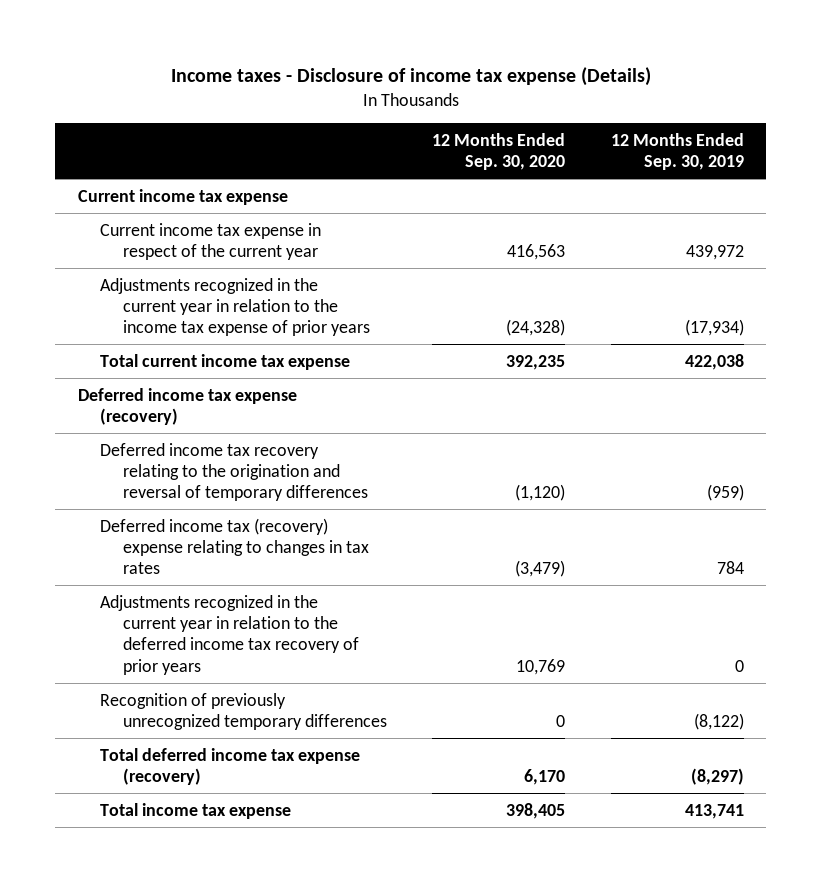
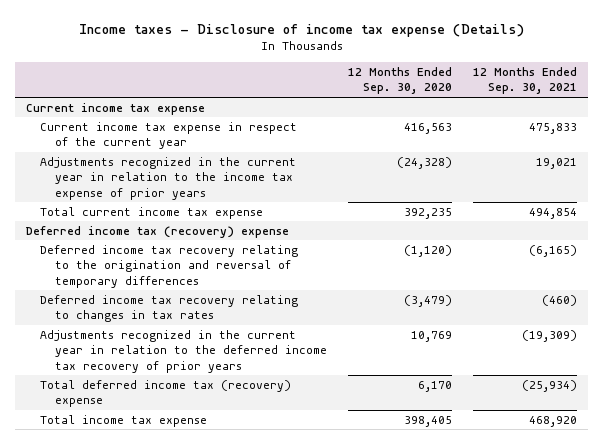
[610,132,744,171] 12 Months Ended Sep. 30, 2019 -> none
none -> [473,67,578,95] 12 Months Ended Sep. 30, 2021
[77,387,297,425] Deferred income tax expense (recovery) -> [26,225,290,238] Deferred income tax (recovery) expense
[100,517,369,575] Deferred income tax (recovery) expense relating to changes in tax rates -> [40,294,299,323] Deferred income tax recovery relating to changes in tax rates
[100,692,387,730] Recognition of previously unrecognized temporary differences -> none
[100,747,361,785] Total deferred income tax expense (recovery) -> [40,379,292,408] Total deferred income tax (recovery) expense

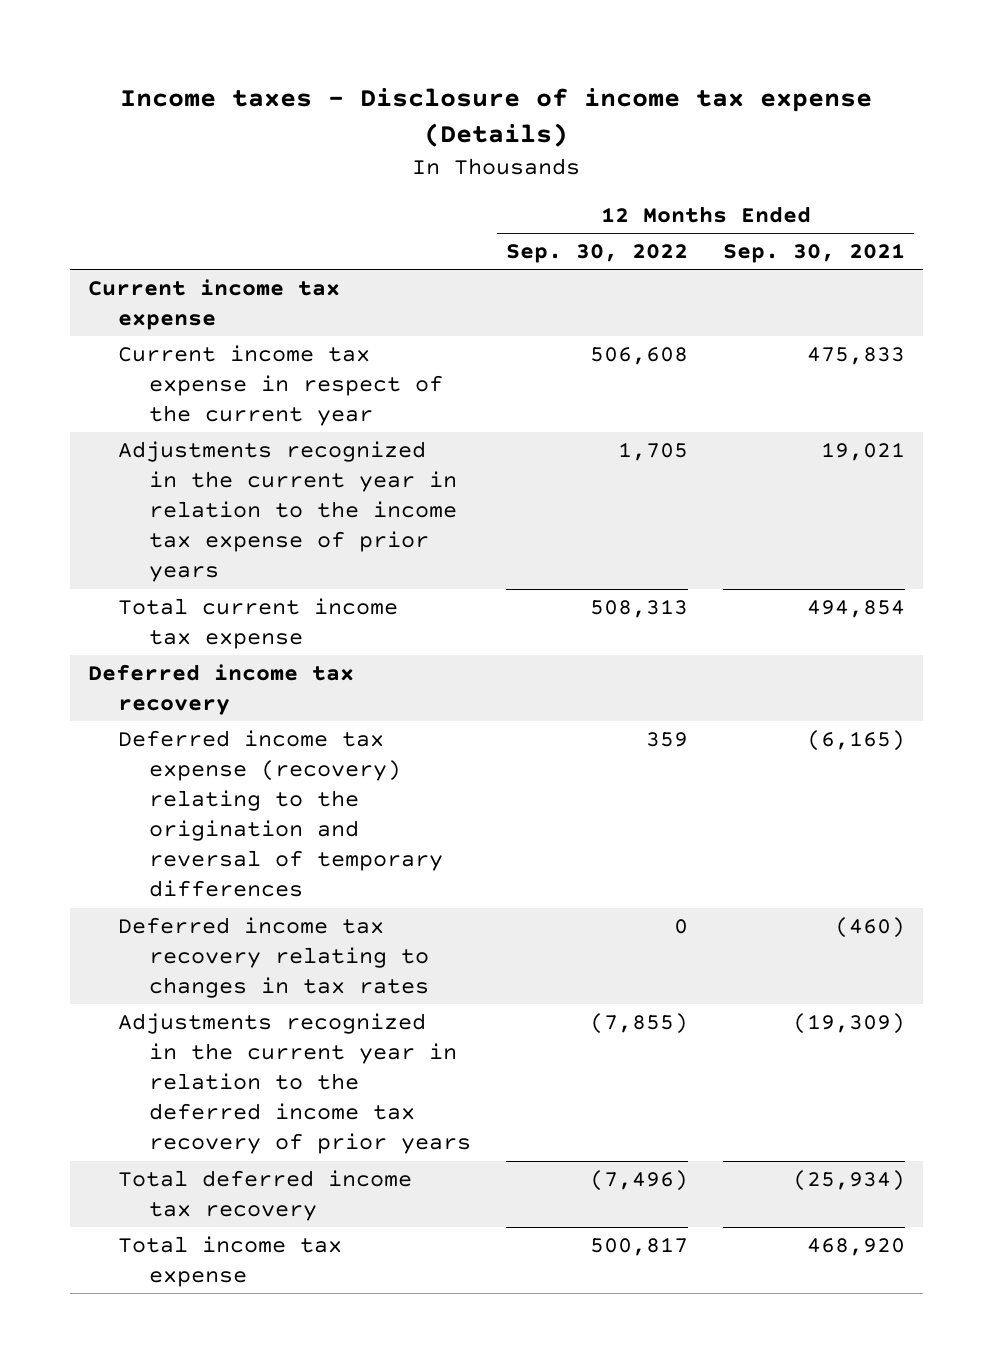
[348,67,453,95] 12 Months Ended Sep. 30, 2020 -> none
none -> [505,244,688,264] Sep. 30, 2022
[26,225,290,238] Deferred income tax (recovery) expense -> [87,663,354,716] Deferred income tax recovery
[40,244,299,288] Deferred income tax recovery relating to the origination and reversal of temporary differences -> [118,729,443,898] Deferred income tax expense (recovery) relating to the origination and reversal of temporary differences
[40,379,292,408] Total deferred income tax (recovery) expense -> [118,1169,413,1222] Total deferred income tax recovery

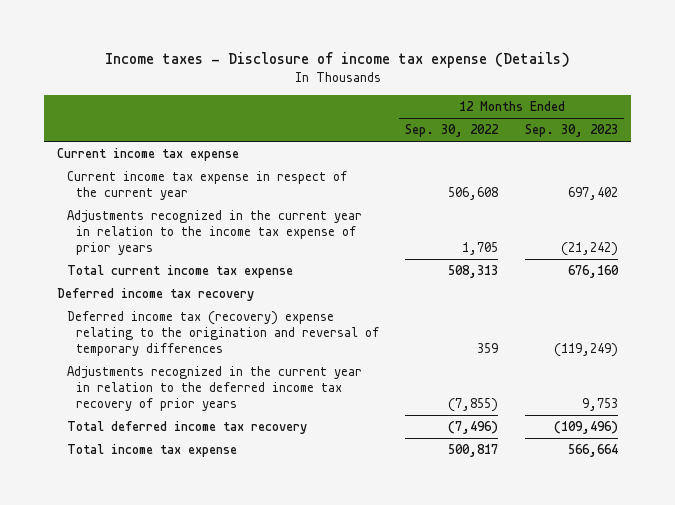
[723,243,906,264] Sep. 30, 2021 -> none
none -> [524,124,618,138] Sep. 30, 2023
[118,916,429,999] Deferred income tax recovery relating to changes in tax rates -> none
[118,729,443,898] Deferred income tax expense (recovery) relating to the origination and reversal of temporary differences -> [66,311,380,356] Deferred income tax (recovery) expense relating to the origination and reversal of temporary differences

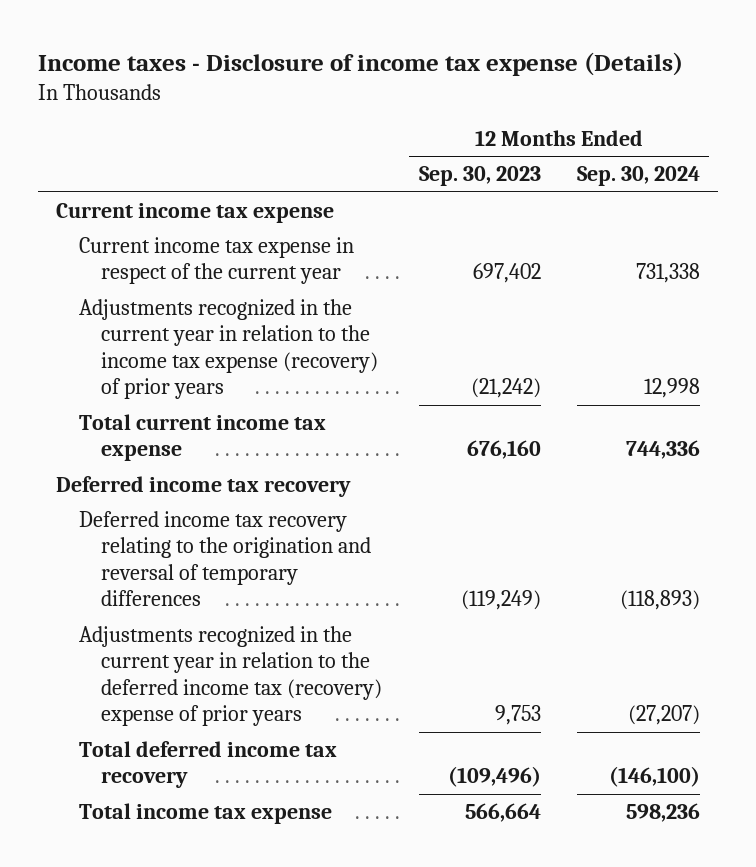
[405,124,500,138] Sep. 30, 2022 -> none
none -> [577,166,701,187] Sep. 30, 2024
[66,210,362,255] Adjustments recognized in the current year in relation to the income tax expense of prior years -> [78,298,379,400] Adjustments recognized in the current year in relation to the income tax expense (recovery) of prior years
[66,311,380,356] Deferred income tax (recovery) expense relating to the origination and reversal of temporary differences -> [78,510,372,607] Deferred income tax recovery relating to the origination and reversal of temporary differences
[66,366,362,411] Adjustments recognized in the current year in relation to the deferred income tax recovery of prior years -> [78,625,383,727] Adjustments recognized in the current year in relation to the deferred income tax (recovery) expense of prior years

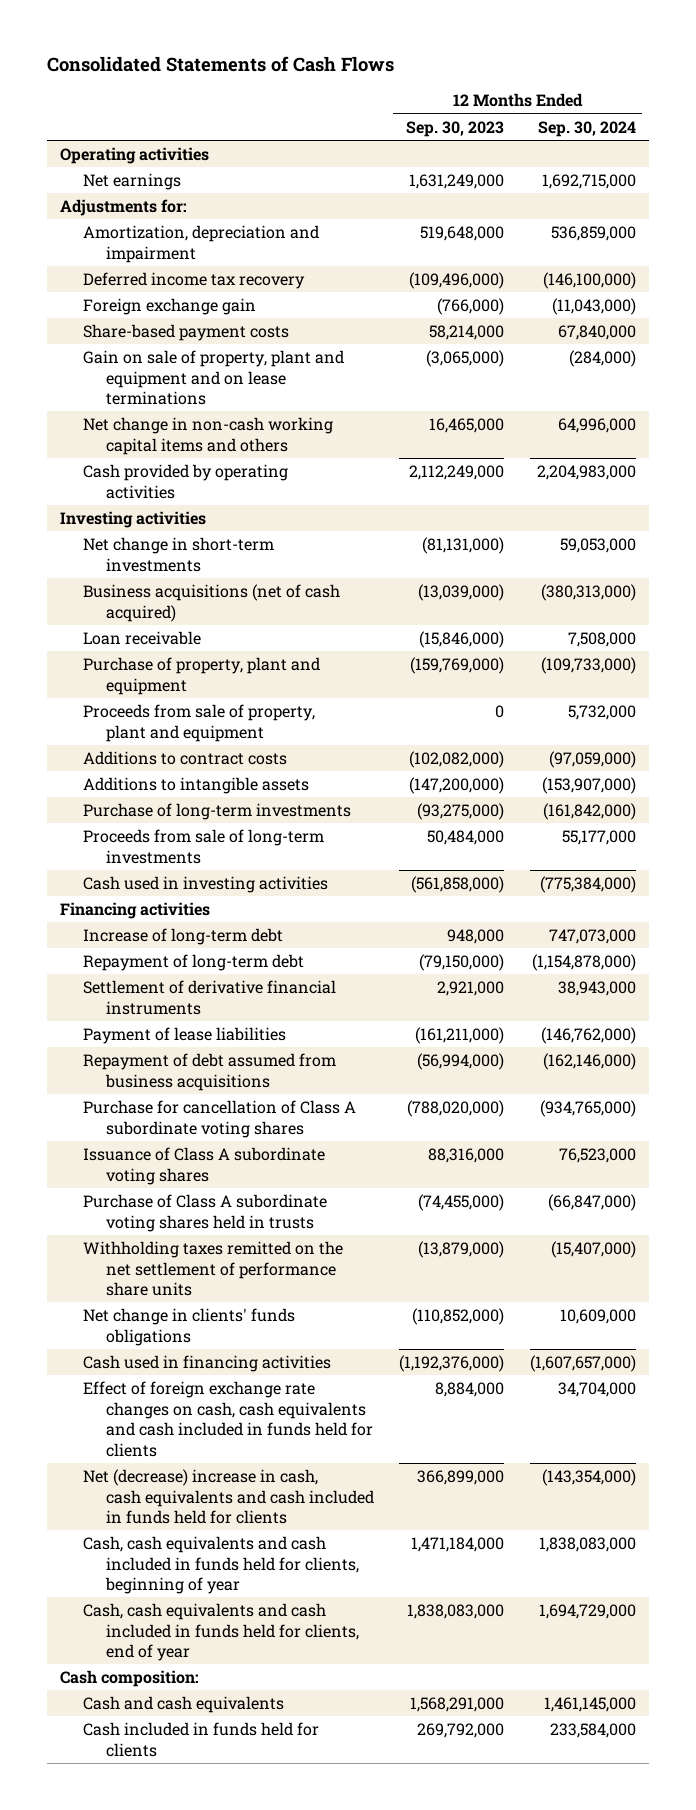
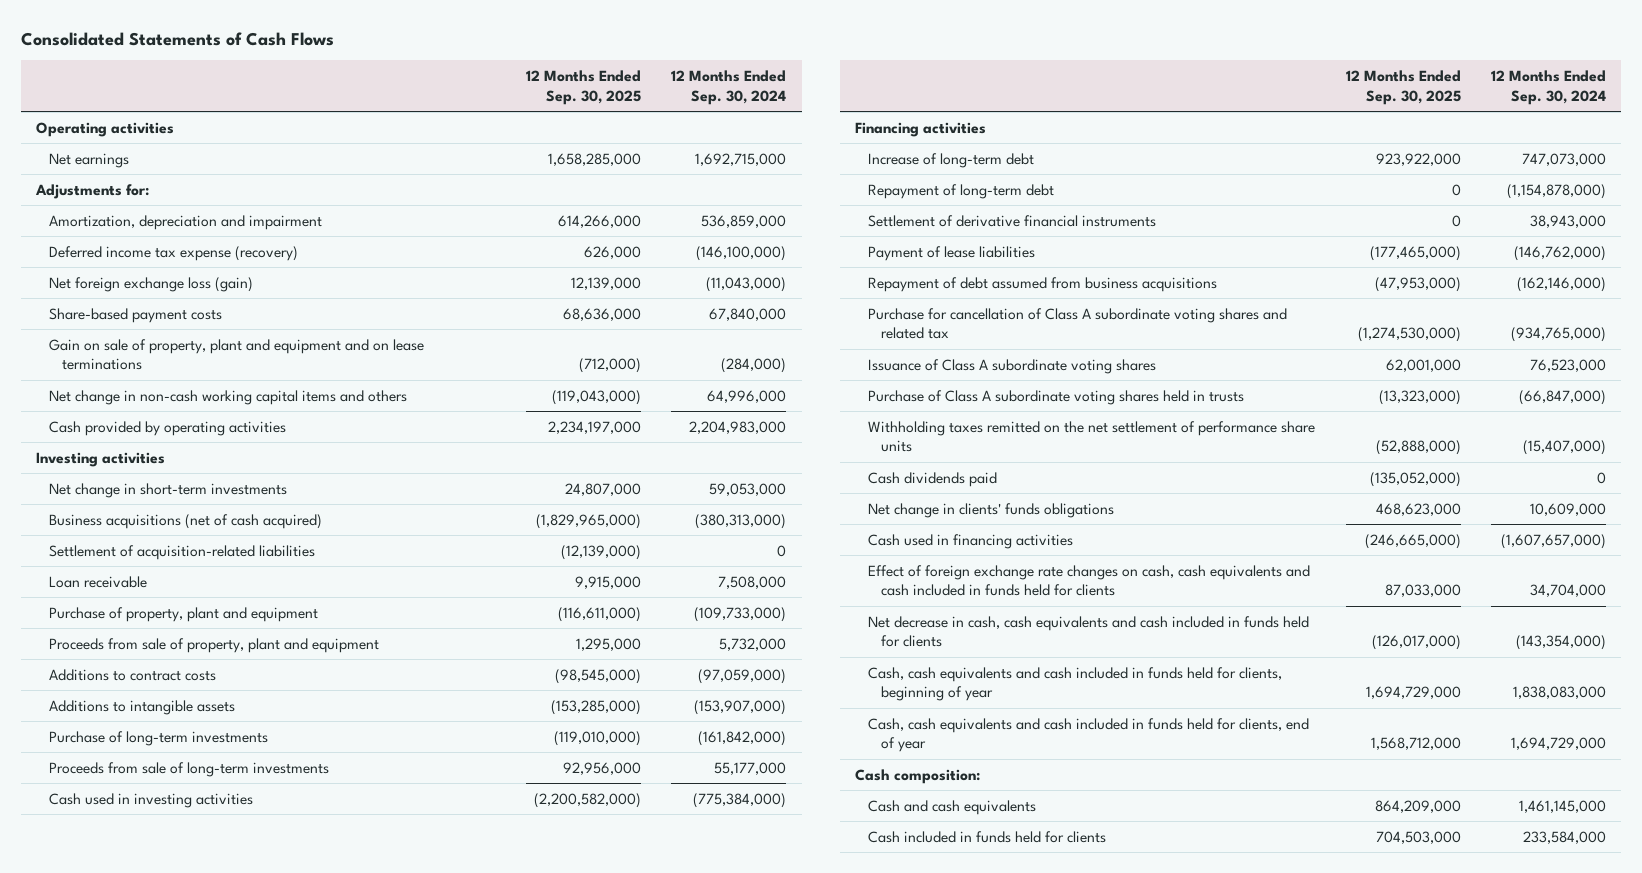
[406,120,505,137] Sep. 30, 2023 -> none
none -> [526,69,642,105] 12 Months Ended Sep. 30, 2025
[82,271,305,289] Deferred income tax recovery -> [48,245,298,261] Deferred income tax expense (recovery)
[82,297,256,315] Foreign exchange gain -> [48,276,253,292] Net foreign exchange loss (gain)
none -> [48,544,315,560] Settlement of acquisition-related liabilities
[82,1099,356,1138] Purchase for cancellation of Class A subordinate voting shares -> [868,307,1288,340] Purchase for cancellation of Class A subordinate voting shares and related tax
none -> [868,471,998,487] Cash dividends paid
[82,1468,374,1525] Net (decrease) increase in cash, cash equivalents and cash included in funds held for clients -> [868,615,1310,648] Net decrease in cash, cash equivalents and cash included in funds held for clients

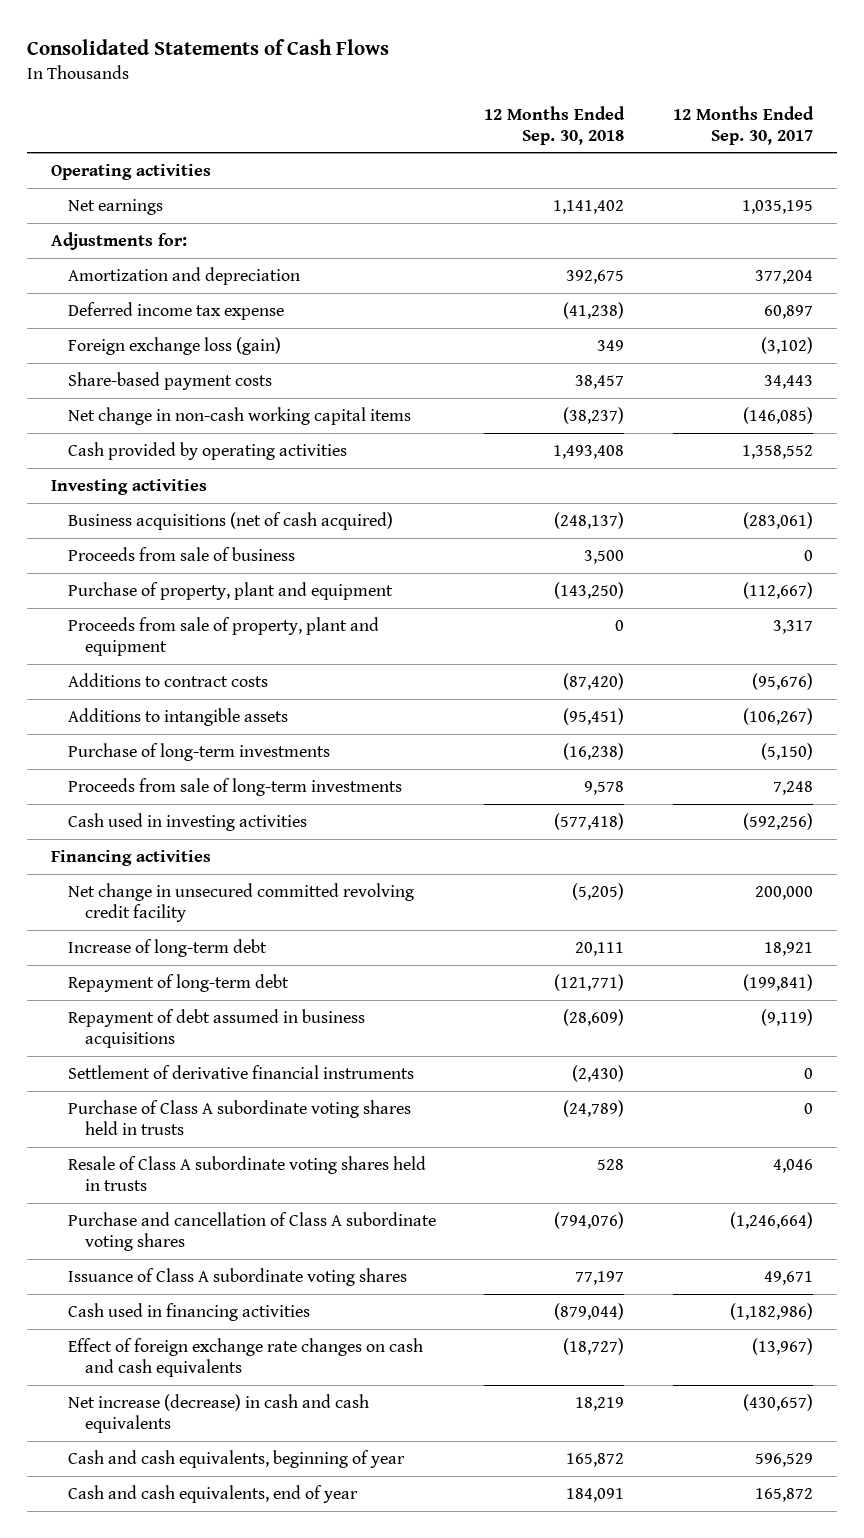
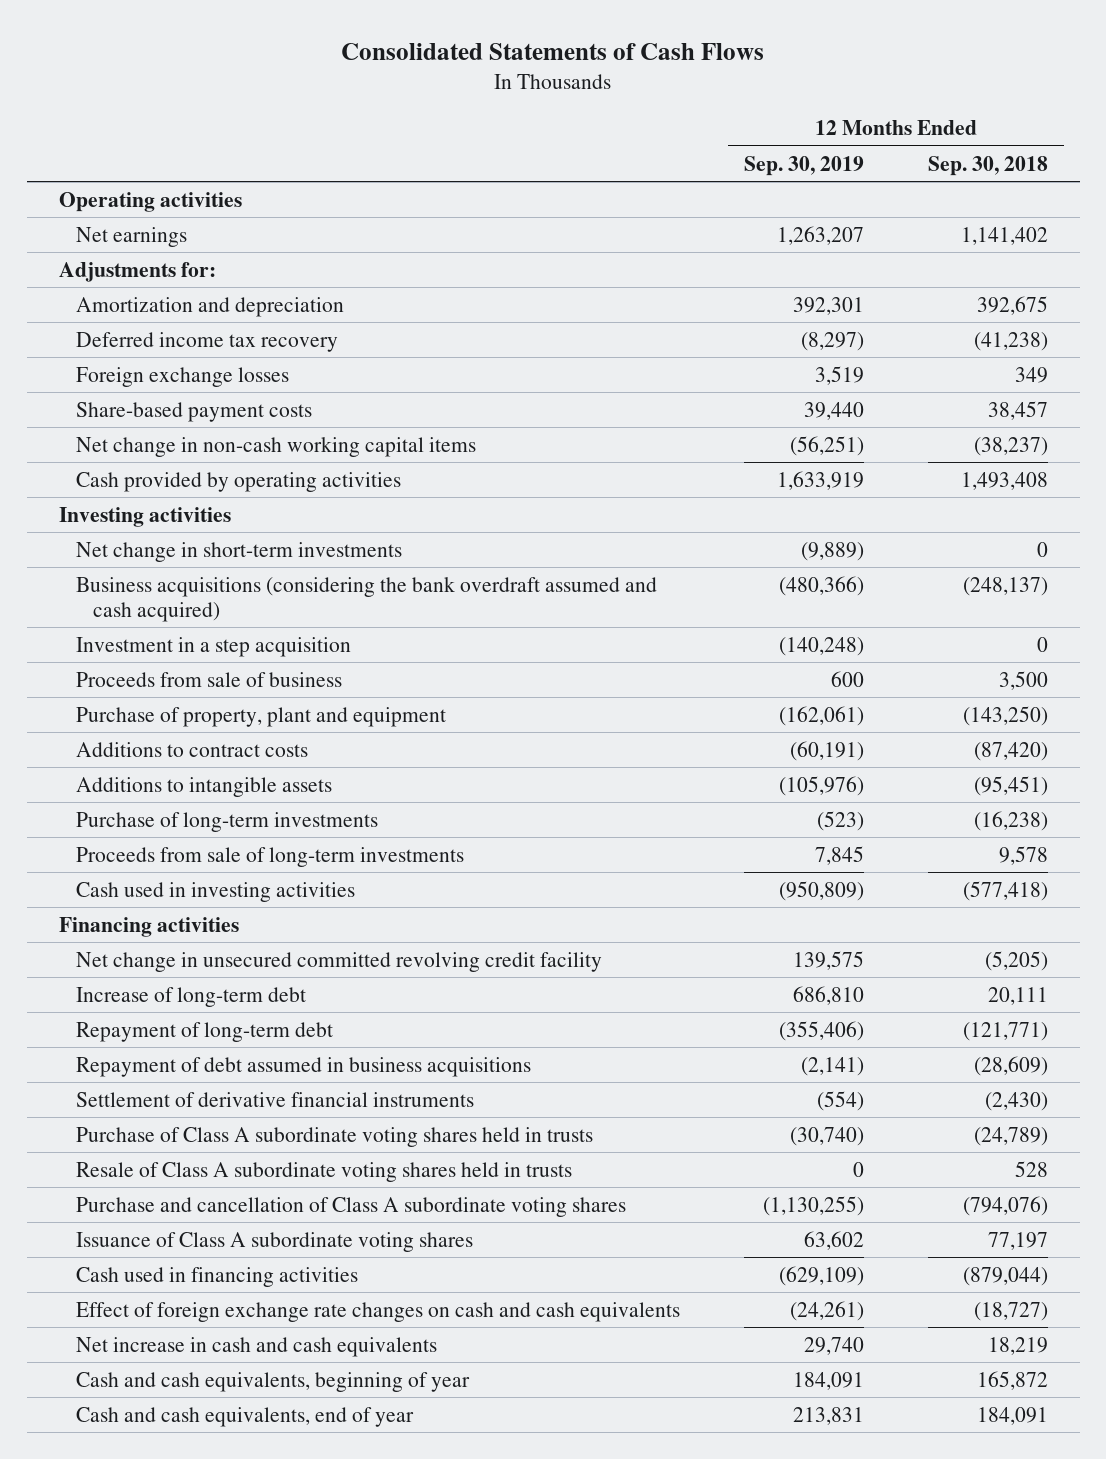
[672,105,814,145] 12 Months Ended Sep. 30, 2017 -> none
none -> [743,155,864,176] Sep. 30, 2019
[68,301,285,320] Deferred income tax expense -> [75,331,338,352] Deferred income tax recovery
[68,336,282,355] Foreign exchange loss (gain) -> [75,366,289,387] Foreign exchange losses
none -> [75,541,402,562] Net change in short-term investments
[68,511,394,530] Business acquisitions (net of cash acquired) -> [75,576,657,623] Business acquisitions (considering the bank overdraft assumed and cash acquired)
none -> [75,636,351,657] Investment in a step acquisition
[68,616,380,656] Proceeds from sale of property, plant and equipment -> none
[68,1393,370,1433] Net increase (decrease) in cash and cash equivalents -> [75,1336,437,1357] Net increase in cash and cash equivalents

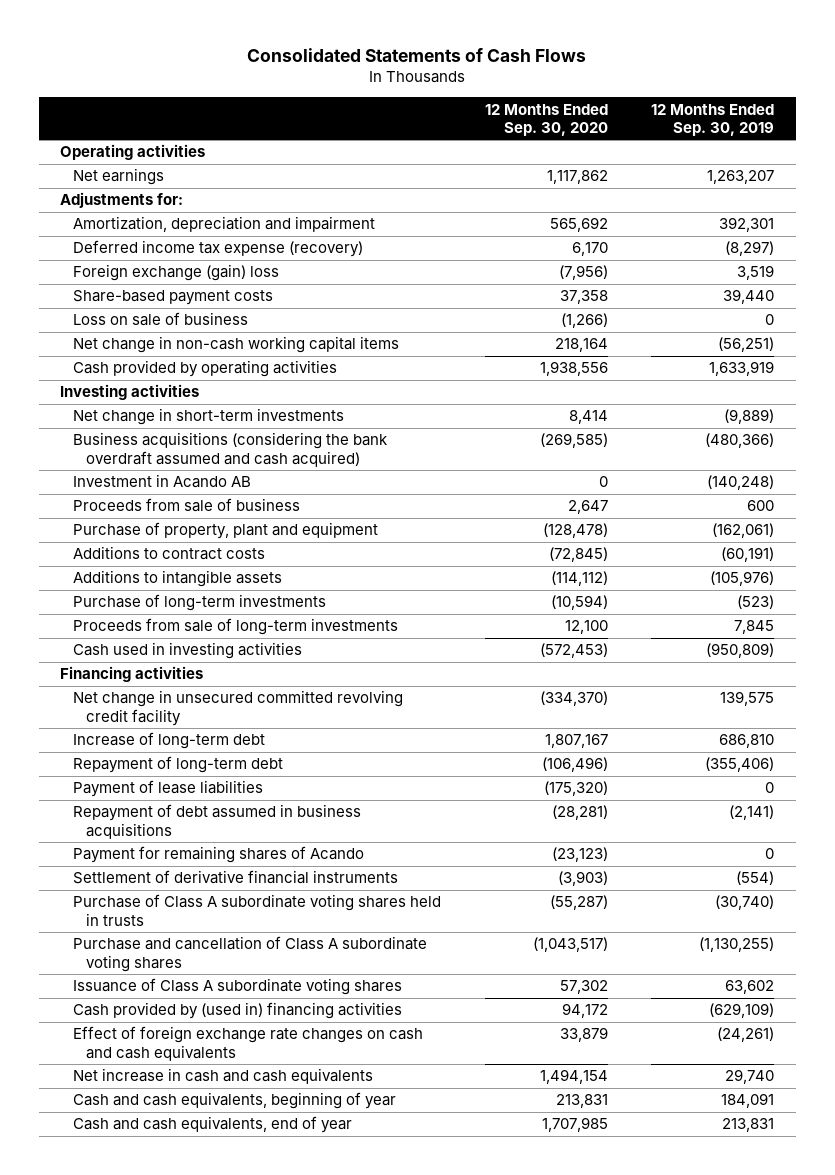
[927,155,1048,176] Sep. 30, 2018 -> none
none -> [484,103,608,137] 12 Months Ended Sep. 30, 2020
[75,296,344,317] Amortization and depreciation -> [73,216,376,233] Amortization, depreciation and impairment
[75,331,338,352] Deferred income tax recovery -> [73,240,364,258] Deferred income tax expense (recovery)
[75,366,289,387] Foreign exchange losses -> [73,264,280,282] Foreign exchange (gain) loss
none -> [73,312,249,327] Loss on sale of business
[75,636,351,657] Investment in a step acquisition -> [73,474,252,489] Investment in Acando AB
none -> [73,780,264,798] Payment of lease liabilities
none -> [73,846,365,864] Payment for remaining shares of Acando
[75,1161,572,1182] Resale of Class A subordinate voting shares held in trusts -> none
[75,1266,358,1287] Cash used in financing activities -> [73,1002,403,1020] Cash provided by (used in) financing activities

